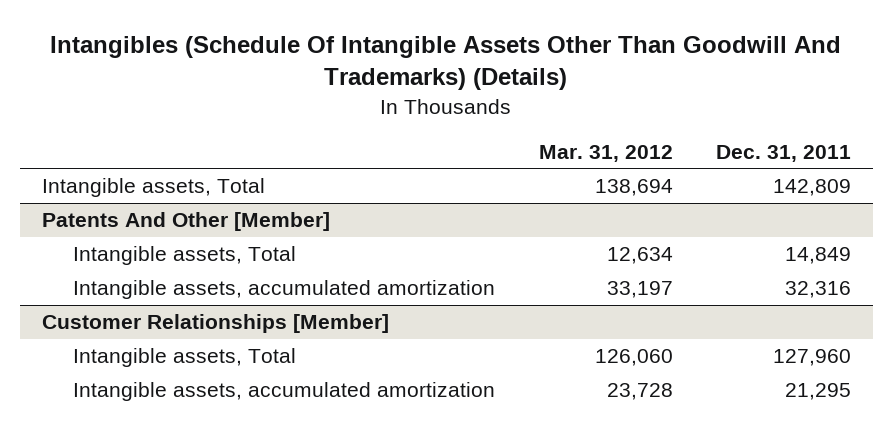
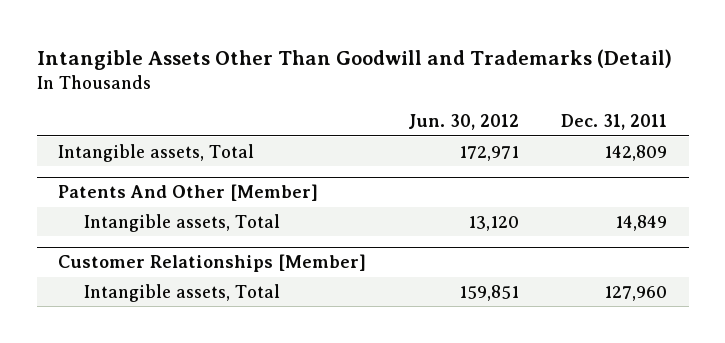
[50,35,842,91] Intangibles (Schedule Of Intangible Assets Other Than Goodwill And Trademarks) (Details) -> [36,48,672,70] Intangible Assets Other Than Goodwill and Trademarks (Detail)
[538,144,673,162] Mar. 31, 2012 -> none
none -> [408,114,520,131] Jun. 30, 2012
[73,280,496,300] Intangible assets, accumulated amortization -> none
[73,382,496,402] Intangible assets, accumulated amortization -> none

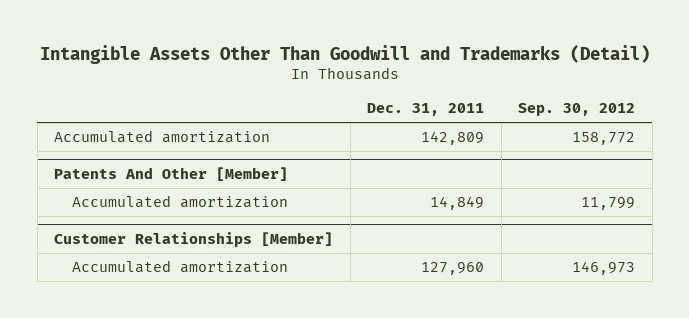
[408,114,520,131] Jun. 30, 2012 -> none
none -> [518,103,636,117] Sep. 30, 2012
[58,143,255,162] Intangible assets, Total -> [54,130,271,144] Accumulated amortization
[84,213,281,232] Intangible assets, Total -> [72,195,289,209] Accumulated amortization
[84,283,281,302] Intangible assets, Total -> [72,260,289,274] Accumulated amortization

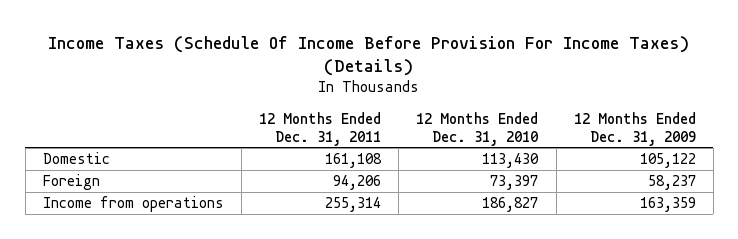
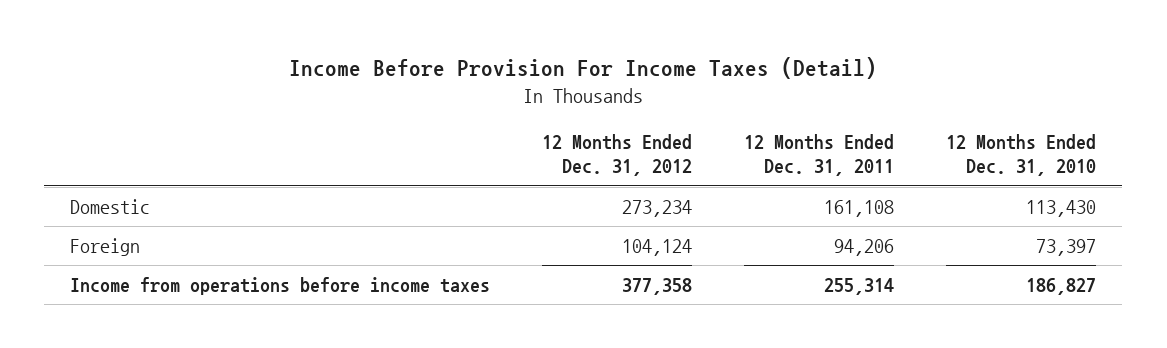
[48,35,690,76] Income Taxes (Schedule Of Income Before Provision For Income Taxes) (Details) -> [289,57,878,80] Income Before Provision For Income Taxes (Detail)
[573,111,696,146] 12 Months Ended Dec. 31, 2009 -> none
none -> [542,133,693,177] 12 Months Ended Dec. 31, 2012
[42,196,224,213] Income from operations -> [70,277,491,296] Income from operations before income taxes

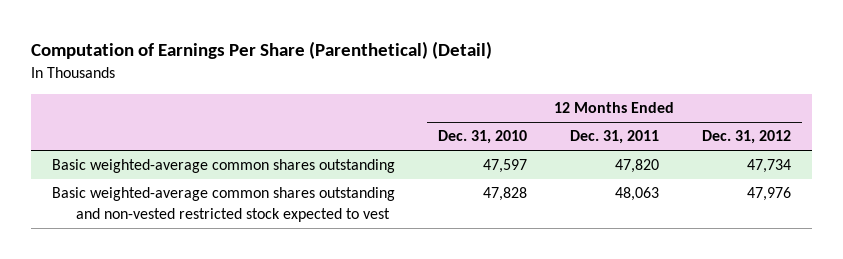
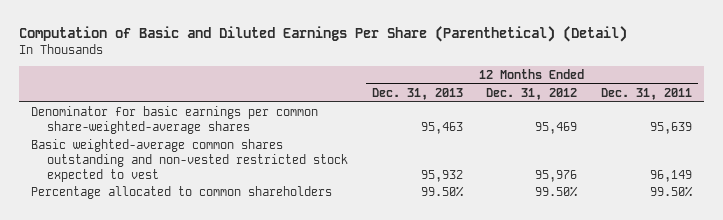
[30,40,492,59] Computation of Earnings Per Share (Parenthetical) (Detail) -> [18,25,627,42] Computation of Basic and Diluted Earnings Per Share (Parenthetical) (Detail)
[438,130,528,145] Dec. 31, 2010 -> none
none -> [371,87,463,100] Dec. 31, 2013
[52,159,396,174] Basic weighted-average common shares outstanding -> [30,106,318,134] Denominator for basic earnings per common share-weighted-average shares
[614,159,659,174] 47,820 -> [650,121,693,134] 95,639
[746,159,791,174] 47,734 -> [535,121,578,134] 95,469
[614,187,659,202] 48,063 -> [650,169,693,182] 96,149
[746,187,791,202] 47,976 -> [535,169,578,182] 95,976
none -> [30,186,332,200] Percentage allocated to common shareholders

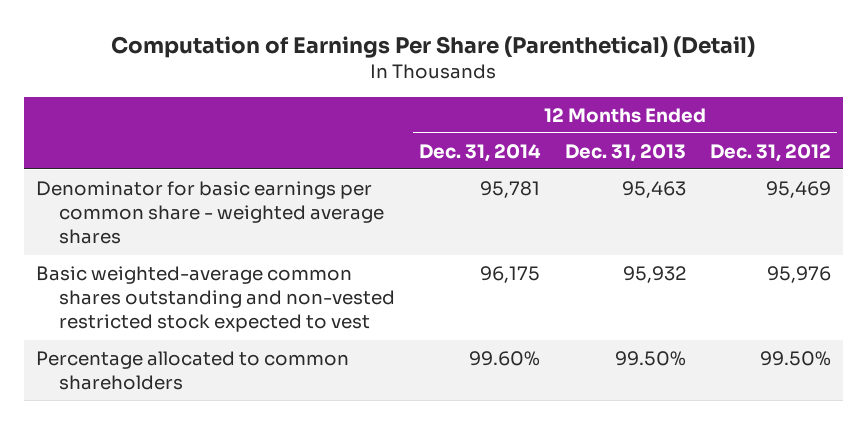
[18,25,627,42] Computation of Basic and Diluted Earnings Per Share (Parenthetical) (Detail) -> [111,35,756,58] Computation of Earnings Per Share (Parenthetical) (Detail)
[601,87,693,100] Dec. 31, 2011 -> none
none -> [419,143,542,162] Dec. 31, 2014
[30,106,318,134] Denominator for basic earnings per common share-weighted-average shares -> [35,180,385,245] Denominator for basic earnings per common share - weighted average shares

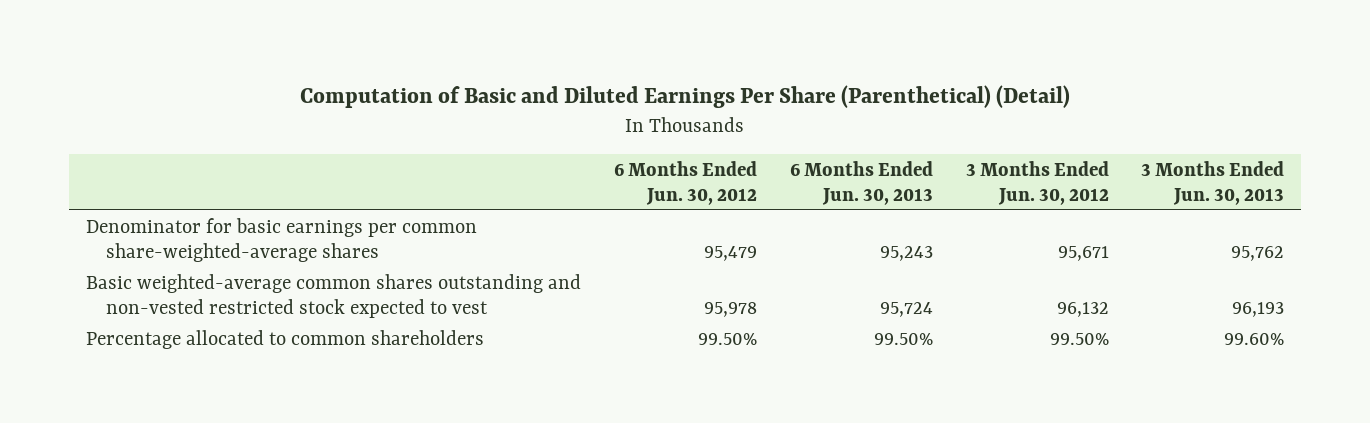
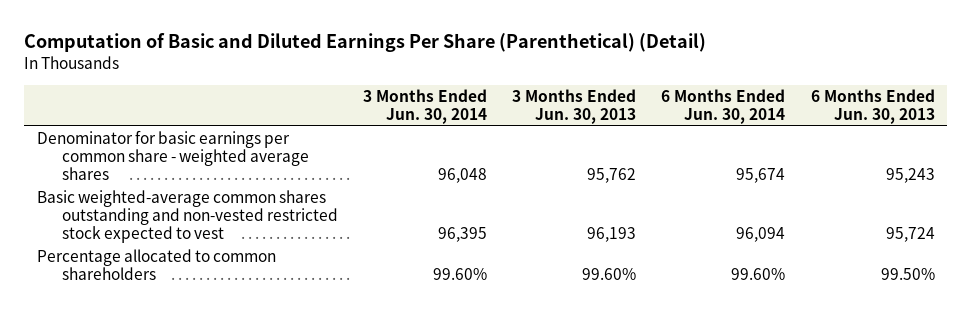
[613,160,757,205] 6 Months Ended Jun. 30, 2012 -> none
[965,160,1109,205] 3 Months Ended Jun. 30, 2012 -> none
none -> [362,88,487,124] 3 Months Ended Jun. 30, 2014
none -> [661,88,786,124] 6 Months Ended Jun. 30, 2014
[85,217,477,262] Denominator for basic earnings per common share-weighted-average shares -> [37,130,309,180] Denominator for basic earnings per common share - weighted average shares

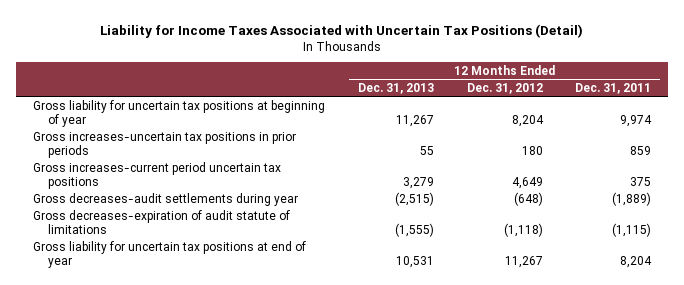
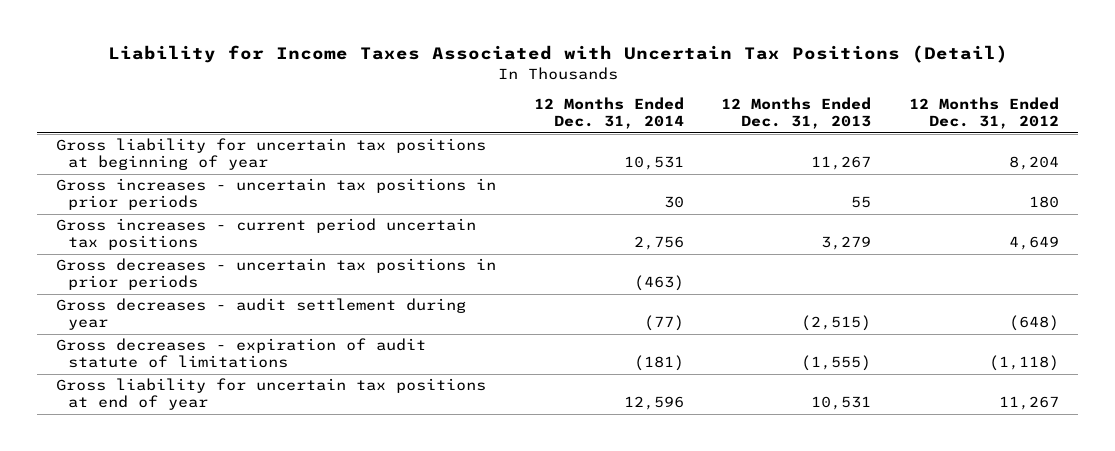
[575,83,652,95] Dec. 31, 2011 -> none
none -> [533,97,684,130] 12 Months Ended Dec. 31, 2014
[32,131,296,158] Gross increases-uncertain tax positions in prior periods -> [55,178,496,211] Gross increases - uncertain tax positions in prior periods
[32,161,281,189] Gross increases-current period uncertain tax positions -> [55,218,476,251] Gross increases - current period uncertain tax positions
none -> [55,258,496,291] Gross decreases - uncertain tax positions in prior periods
[32,192,298,206] Gross decreases-audit settlements during year -> [55,298,466,331] Gross decreases - audit settlement during year
[32,209,290,234] Gross decreases-expiration of audit statute of limitations -> [55,338,426,369] Gross decreases - expiration of audit statute of limitations

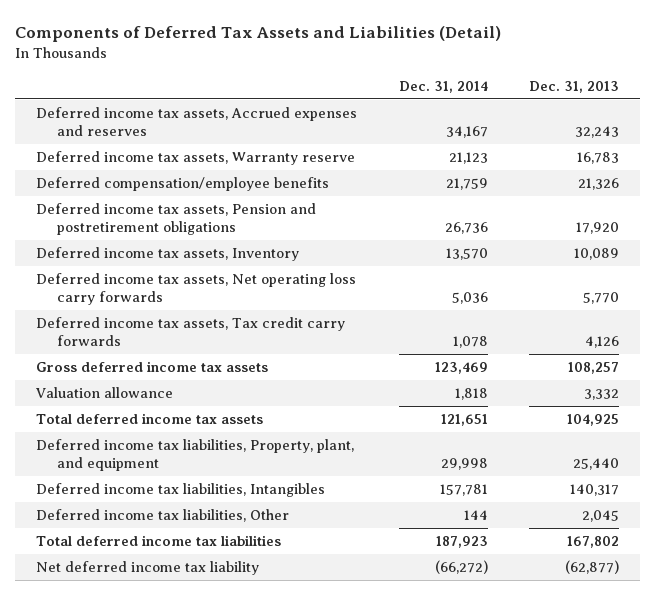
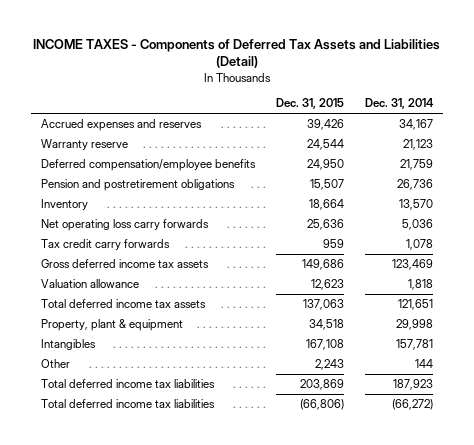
[15,26,502,43] Components of Deferred Tax Assets and Liabilities (Detail) -> [33,38,441,69] INCOME TAXES - Components of Deferred Tax Assets and Liabilities (Detail)
[529,80,620,93] Dec. 31, 2013 -> none
none -> [276,98,345,110] Dec. 31, 2015
[36,107,358,136] Deferred income tax assets, Accrued expenses and reserves -> [41,119,203,132] Accrued expenses and reserves
[36,151,356,166] Deferred income tax assets, Warranty reserve -> [41,139,129,151] Warranty reserve
[36,203,317,235] Deferred income tax assets, Pension and postretirement obligations -> [41,179,236,192] Pension and postretirement obligations
[36,247,300,262] Deferred income tax assets, Inventory -> [41,199,89,211] Inventory
[36,273,357,305] Deferred income tax assets, Net operating loss carry forwards -> [41,219,210,232] Net operating loss carry forwards
[36,317,346,346] Deferred income tax assets, Tax credit carry forwards -> [41,239,171,251] Tax credit carry forwards
[36,439,355,471] Deferred income tax liabilities, Property, plant, and equipment -> [41,319,184,332] Property, plant & equipment
[36,483,326,498] Deferred income tax liabilities, Intangibles -> [41,339,97,351] Intangibles
[36,509,290,523] Deferred income tax liabilities, Other -> [41,359,71,369] Other
[36,561,260,576] Net deferred income tax liability -> [41,399,216,409] Total deferred income tax liabilities

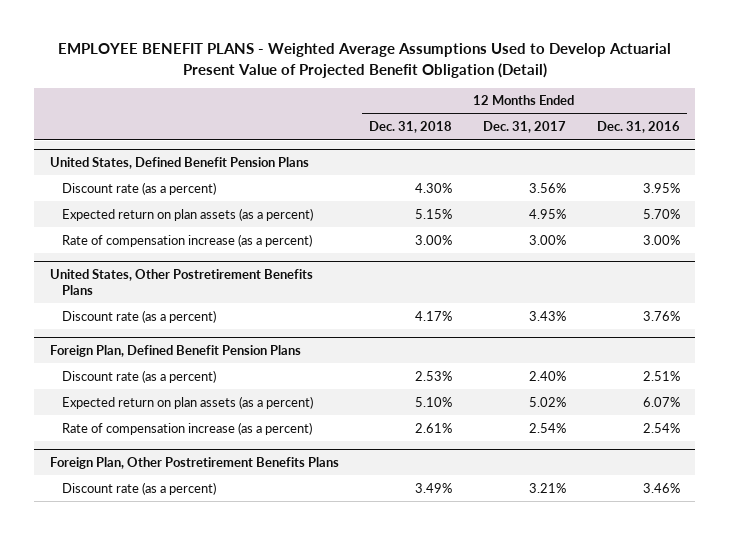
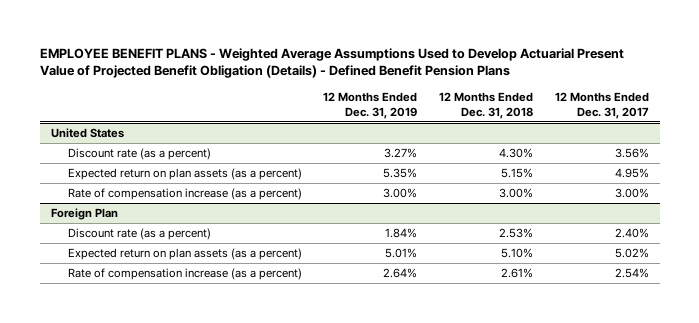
[57,43,671,78] EMPLOYEE BENEFIT PLANS - Weighted Average Assumptions Used to Develop Actuarial Present Value of Projected Benefit Obligation (Detail) -> [39,47,624,79] EMPLOYEE BENEFIT PLANS - Weighted Average Assumptions Used to Develop Actuarial Present Value of Projected Benefit Obligation (Details) - Defined Benefit Pension Plans
[596,121,680,134] Dec. 31, 2016 -> none
none -> [323,92,418,119] 12 Months Ended Dec. 31, 2019
[49,156,309,169] United States, Defined Benefit Pension Plans -> none
none -> [50,128,124,139] United States
[49,268,313,295] United States, Other Postretirement Benefits Plans -> none
[62,309,217,323] Discount rate (as a percent) -> none
[49,344,301,357] Foreign Plan, Defined Benefit Pension Plans -> none
none -> [50,208,118,221] Foreign Plan
[49,456,339,469] Foreign Plan, Other Postretirement Benefits Plans -> none
[62,481,217,495] Discount rate (as a percent) -> none

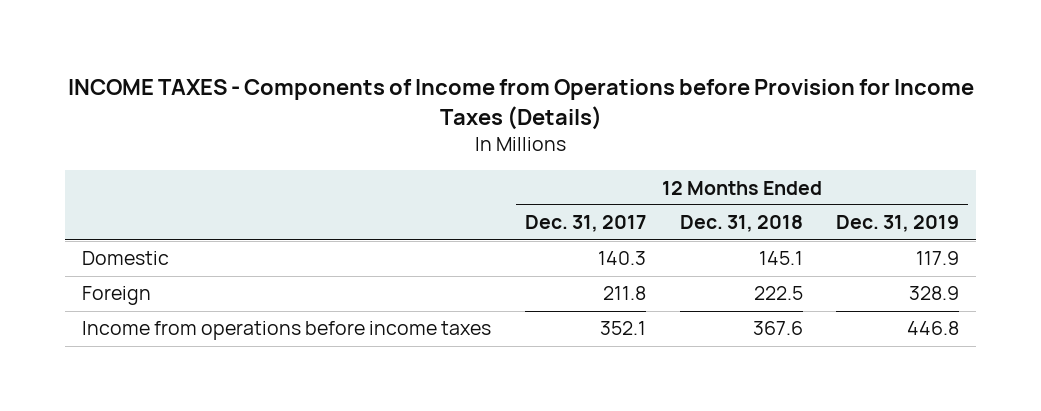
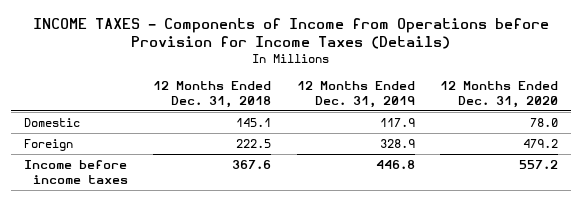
[524,215,646,233] Dec. 31, 2017 -> none
none -> [440,80,559,108] 12 Months Ended Dec. 31, 2020
[81,321,491,341] Income from operations before income taxes -> [23,159,128,184] Income before income taxes

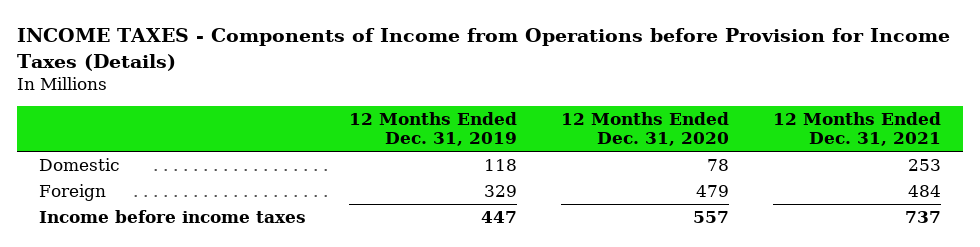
[153,80,272,108] 12 Months Ended Dec. 31, 2018 -> none
none -> [773,112,942,147] 12 Months Ended Dec. 31, 2021
[379,117,415,127] 117.9 -> [484,158,518,171] 118
[530,117,559,127] 78.0 -> [707,158,730,171] 78
[379,138,415,148] 328.9 -> [484,184,518,197] 329
[523,138,559,148] 479.2 -> [696,184,730,197] 479
[375,159,415,169] 446.8 -> [481,210,518,223] 447
[519,159,559,169] 557.2 -> [693,210,730,223] 557

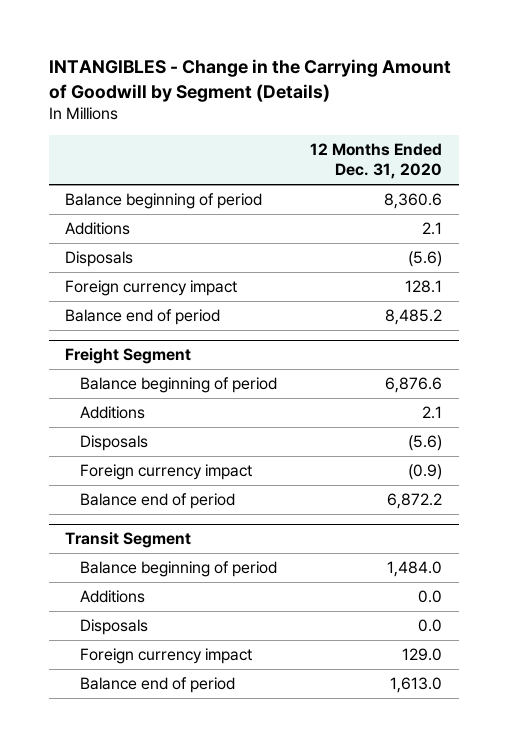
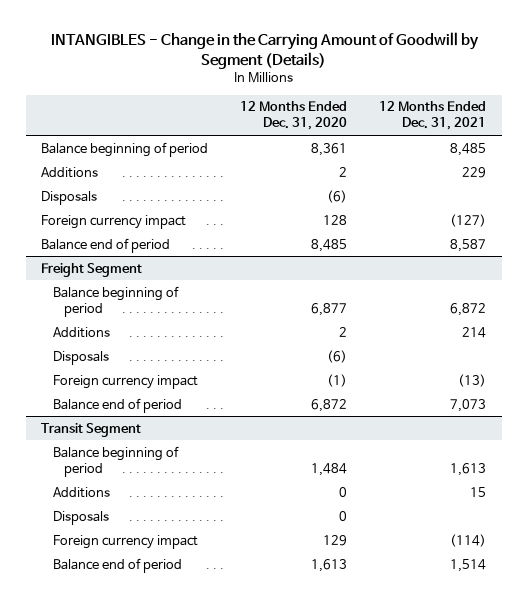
none -> [379,101,487,131] 12 Months Ended Dec. 31, 2021
[384,193,443,210] 8,360.6 -> [311,142,348,156] 8,361
[422,222,443,236] 2.1 -> [339,166,348,177] 2
[408,251,443,268] (5.6) -> [327,189,348,203] (6)
[405,280,443,294] 128.1 -> [323,214,348,225] 128
[385,309,443,326] 8,485.2 -> [311,238,348,252] 8,485
[385,377,443,394] 6,876.6 -> [311,302,348,316] 6,877
[422,406,443,420] 2.1 -> [339,326,348,337] 2
[408,435,443,452] (5.6) -> [327,349,348,363] (6)
[408,464,443,481] (0.9) -> [327,373,348,387] (1)
[387,493,443,510] 6,872.2 -> [311,398,348,412] 6,872
[387,561,443,578] 1,484.0 -> [311,462,348,476] 1,484
[418,590,443,604] 0.0 -> [339,486,348,497] 0
[418,619,443,633] 0.0 -> [339,510,348,521] 0
[402,648,443,662] 129.0 -> [323,534,348,546] 129
[390,677,443,694] 1,613.0 -> [311,558,348,572] 1,613

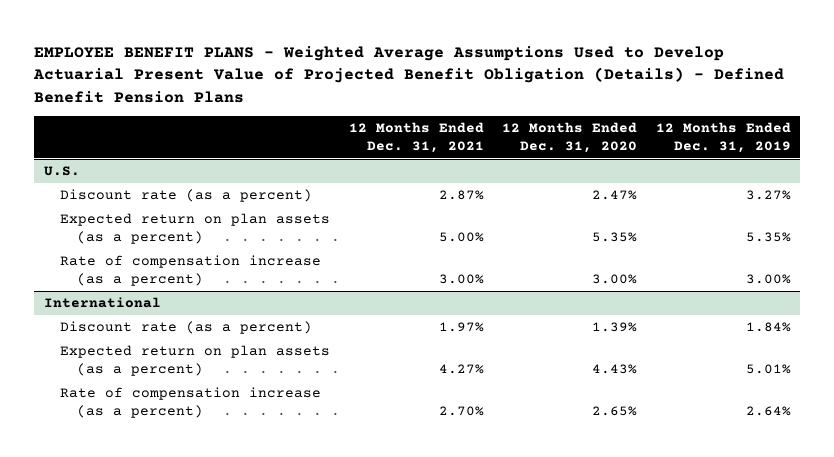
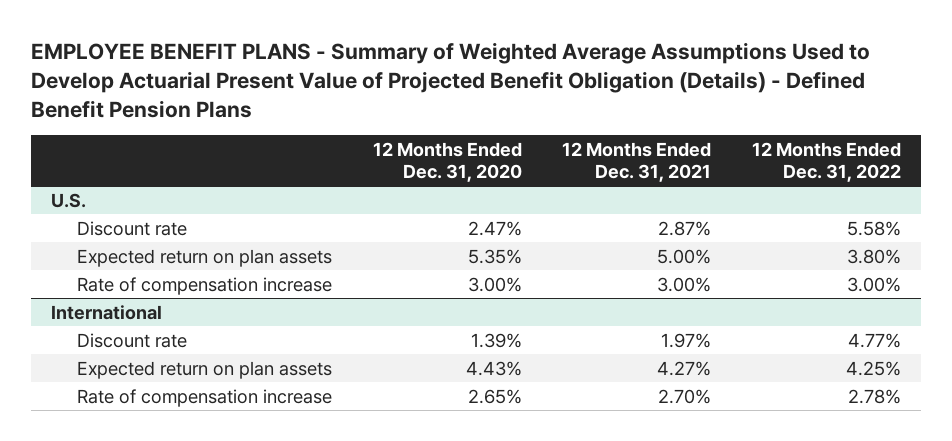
[33,45,785,103] EMPLOYEE BENEFIT PLANS - Weighted Average Assumptions Used to Develop Actuarial Present Value of Projected Benefit Obligation (Details) - Defined Benefit Pension Plans -> [30,42,870,118] EMPLOYEE BENEFIT PLANS - Summary of Weighted Average Assumptions Used to Develop Actuarial Present Value of Projected Benefit Obligation (Details) - Defined Benefit Pension Plans
[655,122,791,154] 12 Months Ended Dec. 31, 2019 -> none
none -> [751,141,901,182] 12 Months Ended Dec. 31, 2022
[60,189,313,203] Discount rate (as a percent) -> [77,220,188,236] Discount rate
[60,213,331,244] Expected return on plan assets (as a percent) -> [77,248,333,267] Expected return on plan assets
[60,255,322,286] Rate of compensation increase (as a percent) -> [77,276,333,295] Rate of compensation increase
[60,321,313,335] Discount rate (as a percent) -> [77,332,188,348] Discount rate
[60,345,331,376] Expected return on plan assets (as a percent) -> [77,360,333,379] Expected return on plan assets
[60,387,322,418] Rate of compensation increase (as a percent) -> [77,388,333,407] Rate of compensation increase

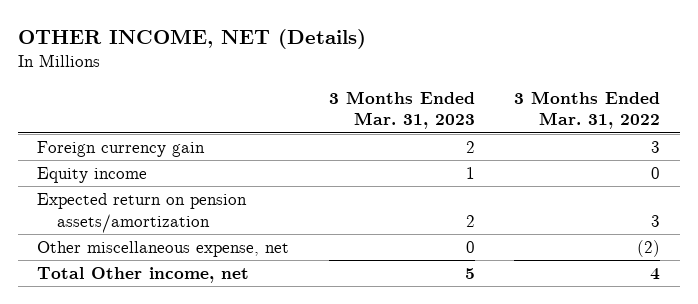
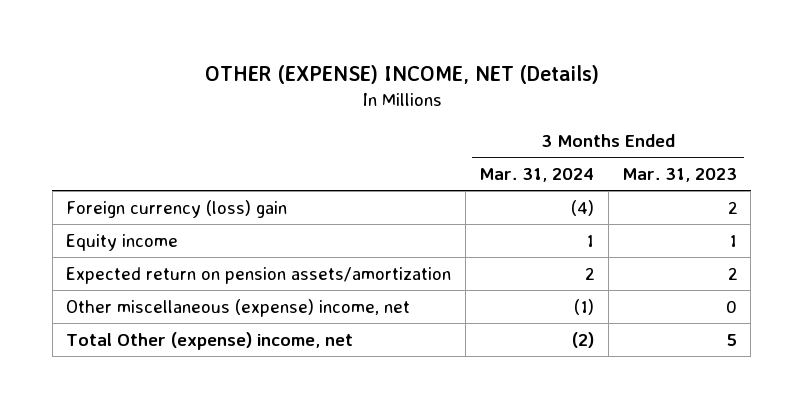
[17,29,366,50] OTHER INCOME, NET (Details) -> [204,64,599,84] OTHER (EXPENSE) INCOME, NET (Details)
[514,90,661,130] 3 Months Ended Mar. 31, 2022 -> none
none -> [479,168,595,183] Mar. 31, 2024
[37,141,206,158] Foreign currency gain -> [66,199,288,218] Foreign currency (loss) gain
[37,241,290,258] Other miscellaneous expense, net -> [66,298,411,317] Other miscellaneous (expense) income, net
[37,267,250,284] Total Other income, net -> [66,331,354,350] Total Other (expense) income, net

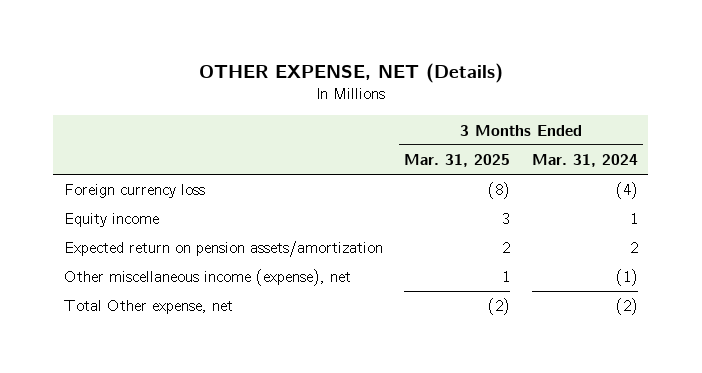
[204,64,599,84] OTHER (EXPENSE) INCOME, NET (Details) -> [198,63,503,84] OTHER EXPENSE, NET (Details)
[621,168,737,183] Mar. 31, 2023 -> none
none -> [404,153,511,167] Mar. 31, 2025
[66,199,288,218] Foreign currency (loss) gain -> [64,184,206,199] Foreign currency loss
[66,298,411,317] Other miscellaneous (expense) income, net -> [64,269,352,287] Other miscellaneous income (expense), net
[66,331,354,350] Total Other (expense) income, net -> [64,300,234,315] Total Other expense, net

